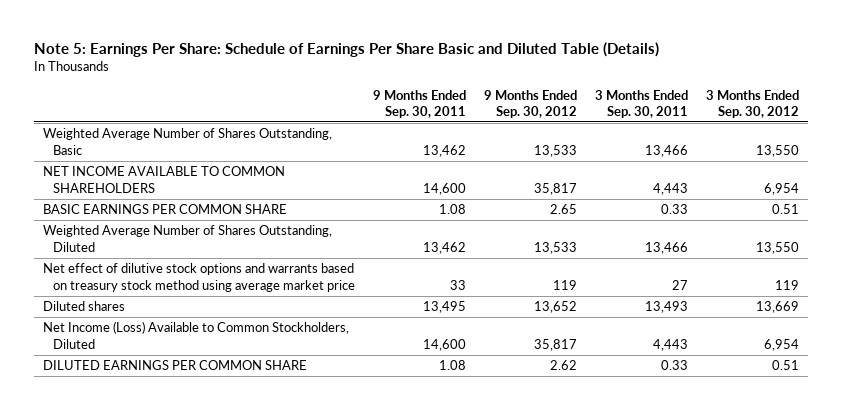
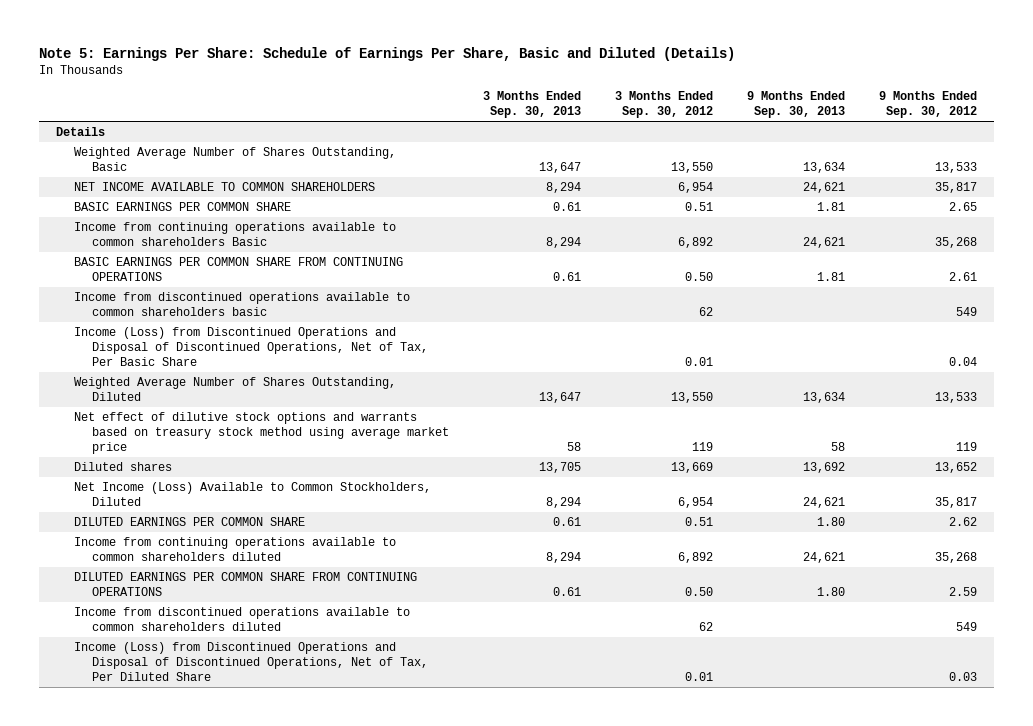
[34,41,660,57] Note 5: Earnings Per Share: Schedule of Earnings Per Share Basic and Diluted Table (Details) -> [38,46,735,61] Note 5: Earnings Per Share: Schedule of Earnings Per Share, Basic and Diluted (Details)
[372,89,466,118] 9 Months Ended Sep. 30, 2011 -> none
[594,89,688,118] 3 Months Ended Sep. 30, 2011 -> none
none -> [482,91,581,119] 3 Months Ended Sep. 30, 2013
none -> [747,91,846,119] 9 Months Ended Sep. 30, 2013
none -> [55,126,105,136] Details
none -> [73,221,396,247] Income from continuing operations available to common shareholders Basic
none -> [73,256,403,282] BASIC EARNINGS PER COMMON SHARE FROM CONTINUING OPERATIONS
none -> [73,291,410,317] Income from discontinued operations available to common shareholders basic
none -> [73,326,428,367] Income (Loss) from Discontinued Operations and Disposal of Discontinued Operations, Net of Tax, Per Basic Share
none -> [73,536,396,562] Income from continuing operations available to common shareholders diluted
none -> [73,571,417,597] DILUTED EARNINGS PER COMMON SHARE FROM CONTINUING OPERATIONS
none -> [73,606,410,632] Income from discontinued operations available to common shareholders diluted
none -> [73,641,428,682] Income (Loss) from Discontinued Operations and Disposal of Discontinued Operations, Net of Tax, Per Diluted Share

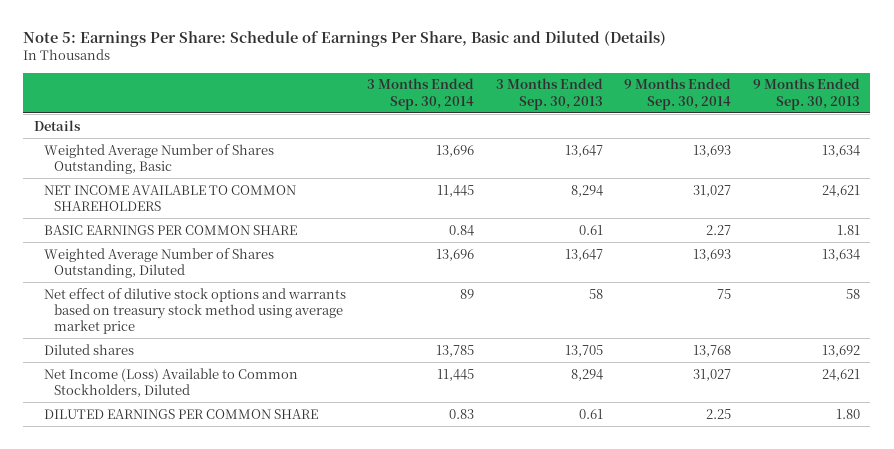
[614,91,713,119] 3 Months Ended Sep. 30, 2012 -> none
[879,91,978,119] 9 Months Ended Sep. 30, 2012 -> none
none -> [367,78,475,110] 3 Months Ended Sep. 30, 2014
none -> [624,78,732,110] 9 Months Ended Sep. 30, 2014
[73,221,396,247] Income from continuing operations available to common shareholders Basic -> none
[73,256,403,282] BASIC EARNINGS PER COMMON SHARE FROM CONTINUING OPERATIONS -> none
[73,291,410,317] Income from discontinued operations available to common shareholders basic -> none
[73,326,428,367] Income (Loss) from Discontinued Operations and Disposal of Discontinued Operations, Net of Tax, Per Basic Share -> none
[73,536,396,562] Income from continuing operations available to common shareholders diluted -> none
[73,571,417,597] DILUTED EARNINGS PER COMMON SHARE FROM CONTINUING OPERATIONS -> none
[73,606,410,632] Income from discontinued operations available to common shareholders diluted -> none
[73,641,428,682] Income (Loss) from Discontinued Operations and Disposal of Discontinued Operations, Net of Tax, Per Diluted Share -> none

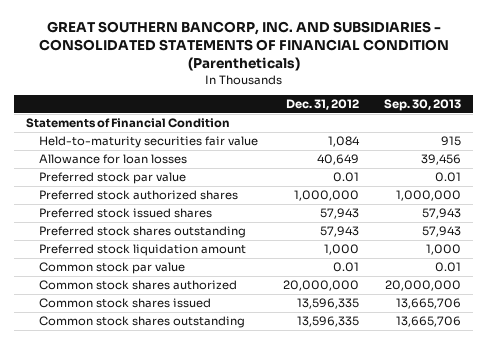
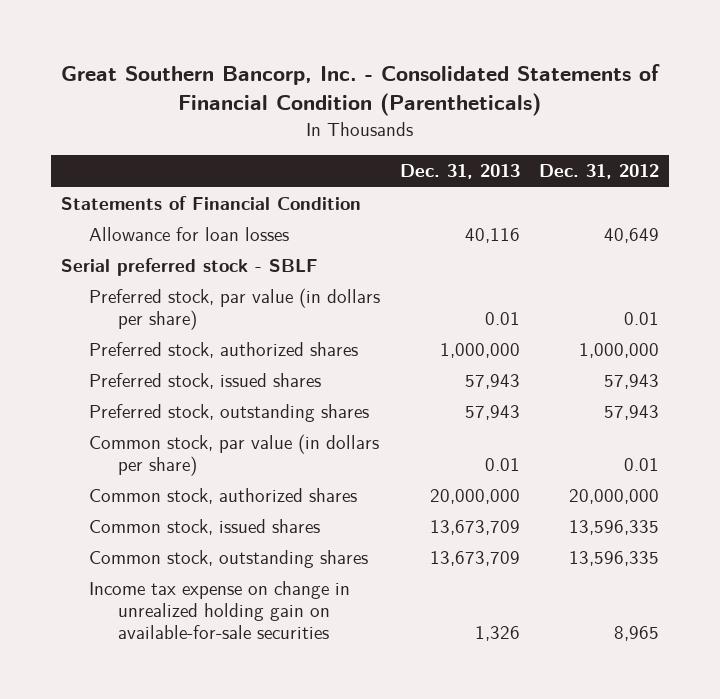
[38,20,449,71] GREAT SOUTHERN BANCORP, INC. AND SUBSIDIARIES - CONSOLIDATED STATEMENTS OF FINANCIAL CONDITION (Parentheticals) -> [60,63,660,117] Great Southern Bancorp, Inc. - Consolidated Statements of Financial Condition (Parentheticals)
[383,99,461,112] Sep. 30, 2013 -> none
none -> [399,164,520,180] Dec. 31, 2013
[39,136,259,149] Held-to-maturity securities fair value -> none
[39,244,247,257] Preferred stock liquidation amount -> none
none -> [61,258,319,277] Serial preferred stock - SBLF
[39,172,187,185] Preferred stock par value -> [89,288,381,331] Preferred stock, par value (in dollars per share)
[39,190,239,201] Preferred stock authorized shares -> [89,342,359,359] Preferred stock, authorized shares
[39,208,213,219] Preferred stock issued shares -> [89,373,322,390] Preferred stock, issued shares
[39,226,247,239] Preferred stock shares outstanding -> [89,404,370,423] Preferred stock, outstanding shares
[39,262,186,275] Common stock par value -> [89,434,380,477] Common stock, par value (in dollars per share)
[39,280,238,291] Common stock shares authorized -> [89,488,358,505] Common stock, authorized shares
[39,298,212,309] Common stock shares issued -> [89,519,321,536] Common stock, issued shares
[39,316,246,329] Common stock shares outstanding -> [89,550,369,569] Common stock, outstanding shares
none -> [89,581,351,640] Income tax expense on change in unrealized holding gain on available-for-sale securities

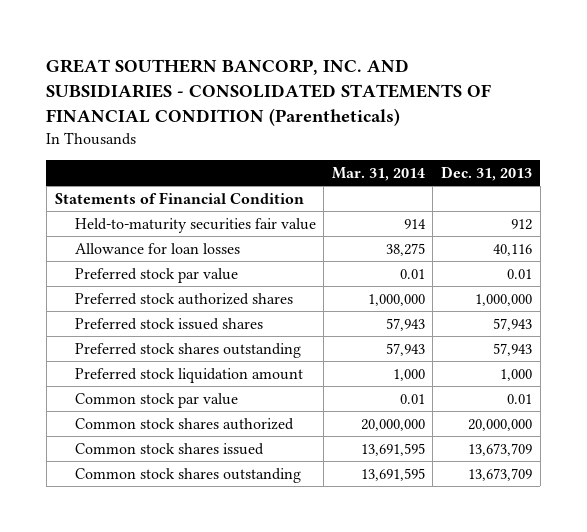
[60,63,660,117] Great Southern Bancorp, Inc. - Consolidated Statements of Financial Condition (Parentheticals) -> [46,58,492,126] GREAT SOUTHERN BANCORP, INC. AND SUBSIDIARIES - CONSOLIDATED STATEMENTS OF FINANCIAL CONDITION (Parentheticals)
[538,164,659,180] Dec. 31, 2012 -> none
none -> [331,166,425,181] Mar. 31, 2014
none -> [74,217,316,233] Held-to-maturity securities fair value
[61,258,319,277] Serial preferred stock - SBLF -> none
[89,581,351,640] Income tax expense on change in unrealized holding gain on available-for-sale securities -> none
[89,288,381,331] Preferred stock, par value (in dollars per share) -> [74,267,238,283] Preferred stock par value
[89,342,359,359] Preferred stock, authorized shares -> [74,292,293,305] Preferred stock authorized shares
[89,373,322,390] Preferred stock, issued shares -> [74,317,263,330] Preferred stock issued shares
[89,404,370,423] Preferred stock, outstanding shares -> [74,342,301,358] Preferred stock shares outstanding
none -> [74,367,303,383] Preferred stock liquidation amount
[89,434,380,477] Common stock, par value (in dollars per share) -> [74,392,238,408] Common stock par value
[89,488,358,505] Common stock, authorized shares -> [74,417,294,430] Common stock shares authorized
[89,519,321,536] Common stock, issued shares -> [74,442,264,455] Common stock shares issued
[89,550,369,569] Common stock, outstanding shares -> [74,467,301,483] Common stock shares outstanding

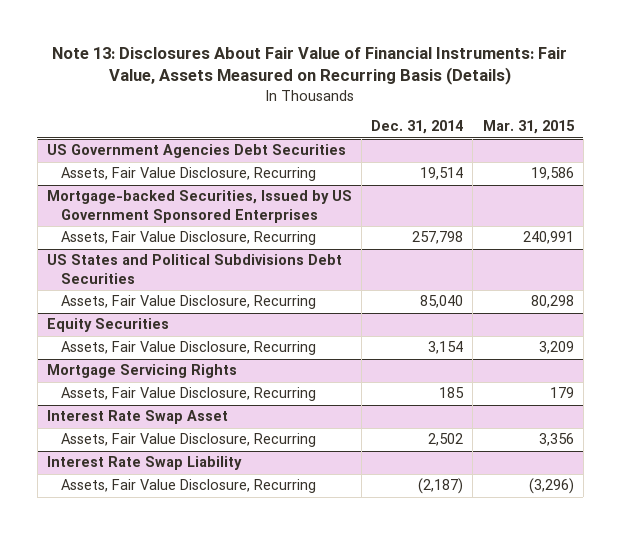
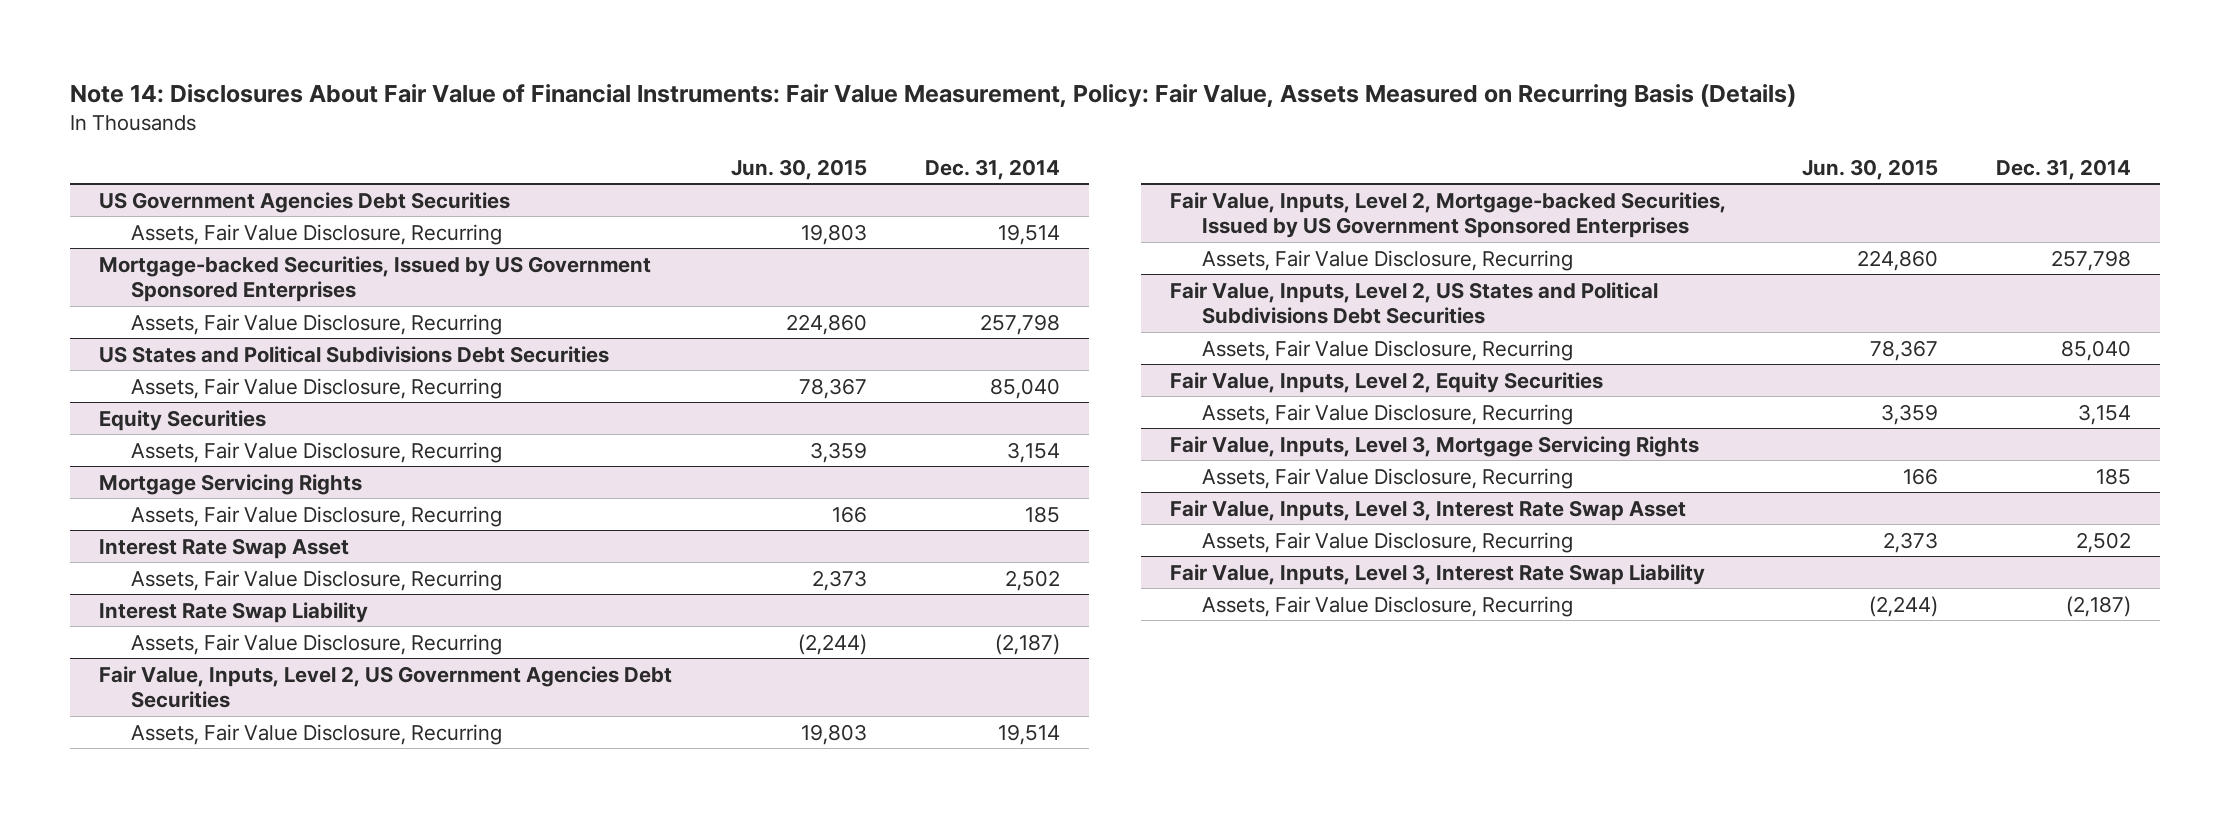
[52,47,568,86] Note 13: Disclosures About Fair Value of Financial Instruments: Fair Value, Assets Measured on Recurring Basis (Details) -> [70,84,1797,109] Note 14: Disclosures About Fair Value of Financial Instruments: Fair Value Measurement, Policy: Fair Value, Assets Measured on Recurring Basis (Details)
[482,120,575,135] Mar. 31, 2015 -> none
none -> [730,158,867,180] Jun. 30, 2015
none -> [99,665,673,709] Fair Value, Inputs, Level 2, US Government Agencies Debt Securities
none -> [130,723,502,745] Assets, Fair Value Disclosure, Recurring
none -> [1170,191,1727,239] Fair Value, Inputs, Level 2, Mortgage-backed Securities, Issued by US Government Sponsored Enterprises
none -> [1201,249,1573,271] Assets, Fair Value Disclosure, Recurring
none -> [1170,281,1659,325] Fair Value, Inputs, Level 2, US States and Political Subdivisions Debt Securities
none -> [1201,339,1573,361] Assets, Fair Value Disclosure, Recurring
none -> [1170,371,1604,393] Fair Value, Inputs, Level 2, Equity Securities
none -> [1201,403,1573,425] Assets, Fair Value Disclosure, Recurring
none -> [1170,435,1700,457] Fair Value, Inputs, Level 3, Mortgage Servicing Rights
none -> [1201,467,1573,489] Assets, Fair Value Disclosure, Recurring
none -> [1170,499,1687,521] Fair Value, Inputs, Level 3, Interest Rate Swap Asset
none -> [1201,531,1573,553] Assets, Fair Value Disclosure, Recurring
none -> [1170,563,1706,585] Fair Value, Inputs, Level 3, Interest Rate Swap Liability
none -> [1201,595,1573,617] Assets, Fair Value Disclosure, Recurring

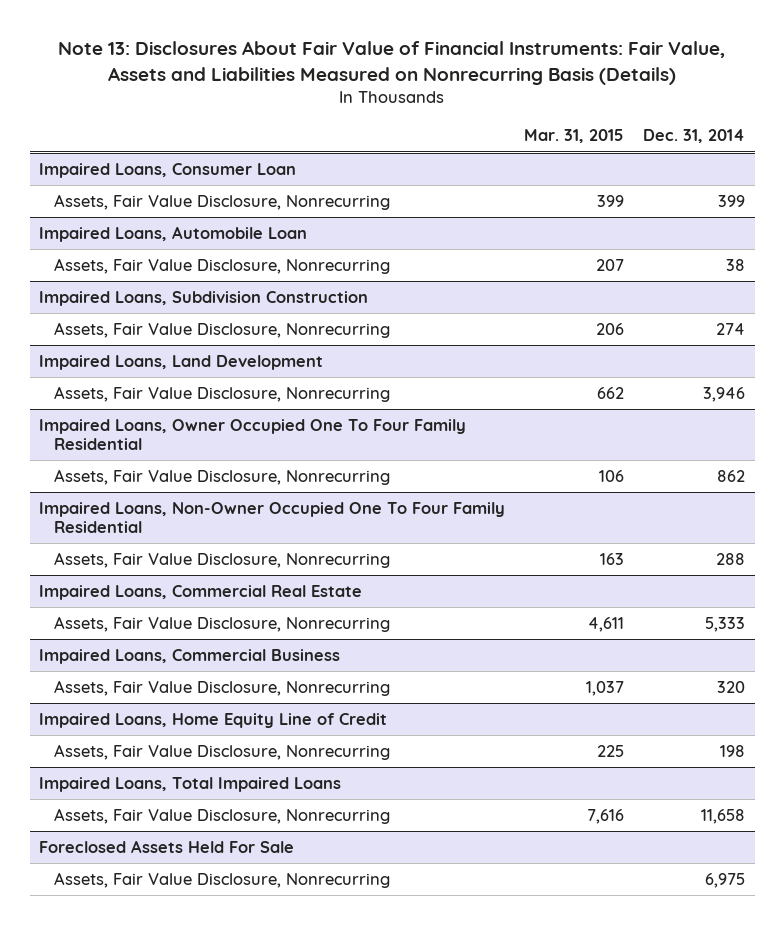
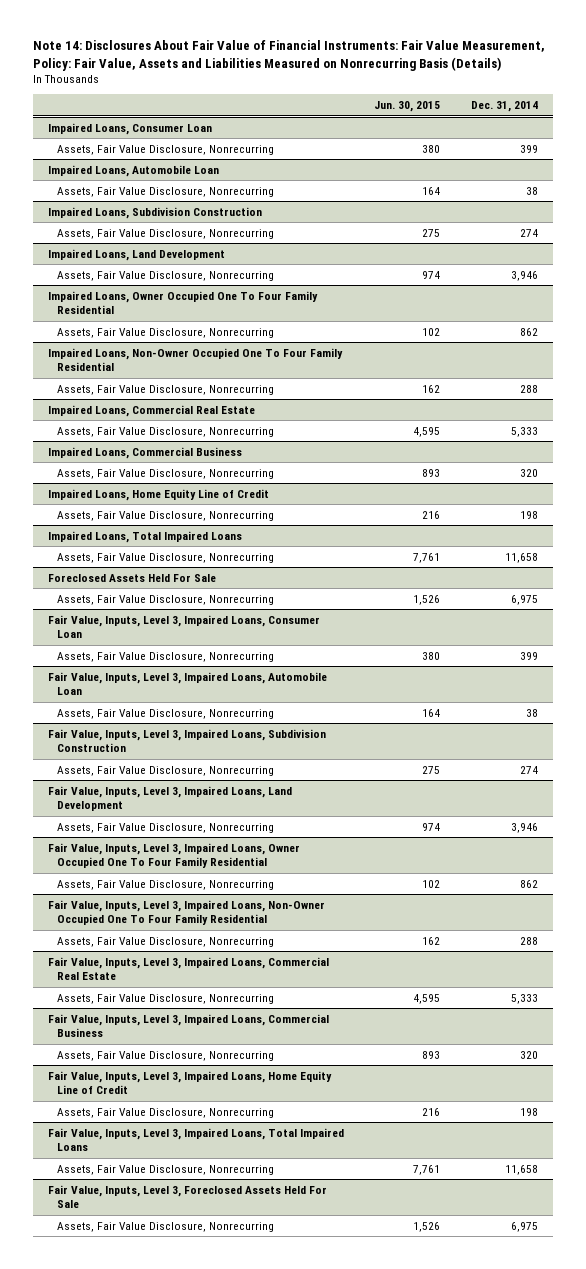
[58,41,726,85] Note 13: Disclosures About Fair Value of Financial Instruments: Fair Value, Assets and Liabilities Measured on Nonrecurring Basis (Details) -> [32,40,545,71] Note 14: Disclosures About Fair Value of Financial Instruments: Fair Value Measurement, Policy: Fair Value, Assets and Liabilities Measured on Nonrecurring Basis (Details)
[524,129,625,144] Mar. 31, 2015 -> none
none -> [374,101,441,113] Jun. 30, 2015
none -> [47,614,320,639] Fair Value, Inputs, Level 3, Impaired Loans, Consumer Loan
none -> [57,651,275,662] Assets, Fair Value Disclosure, Nonrecurring
none -> [47,671,327,696] Fair Value, Inputs, Level 3, Impaired Loans, Automobile Loan
none -> [57,708,275,719] Assets, Fair Value Disclosure, Nonrecurring
none -> [47,728,326,753] Fair Value, Inputs, Level 3, Impaired Loans, Subdivision Construction
none -> [57,765,275,776] Assets, Fair Value Disclosure, Nonrecurring
none -> [47,785,292,812] Fair Value, Inputs, Level 3, Impaired Loans, Land Development
none -> [57,822,275,833] Assets, Fair Value Disclosure, Nonrecurring
none -> [47,842,300,869] Fair Value, Inputs, Level 3, Impaired Loans, Owner Occupied One To Four Family Residential
none -> [57,879,275,890] Assets, Fair Value Disclosure, Nonrecurring
none -> [47,899,325,926] Fair Value, Inputs, Level 3, Impaired Loans, Non-Owner Occupied One To Four Family Residential
none -> [57,936,275,947] Assets, Fair Value Disclosure, Nonrecurring
none -> [47,956,329,981] Fair Value, Inputs, Level 3, Impaired Loans, Commercial Real Estate
none -> [57,993,275,1004] Assets, Fair Value Disclosure, Nonrecurring
none -> [47,1013,329,1038] Fair Value, Inputs, Level 3, Impaired Loans, Commercial Business
none -> [57,1050,275,1061] Assets, Fair Value Disclosure, Nonrecurring
none -> [47,1070,332,1095] Fair Value, Inputs, Level 3, Impaired Loans, Home Equity Line of Credit
none -> [57,1107,275,1118] Assets, Fair Value Disclosure, Nonrecurring
none -> [47,1127,344,1152] Fair Value, Inputs, Level 3, Impaired Loans, Total Impaired Loans
none -> [57,1164,275,1175] Assets, Fair Value Disclosure, Nonrecurring
none -> [47,1184,327,1209] Fair Value, Inputs, Level 3, Foreclosed Assets Held For Sale
none -> [57,1221,275,1232] Assets, Fair Value Disclosure, Nonrecurring

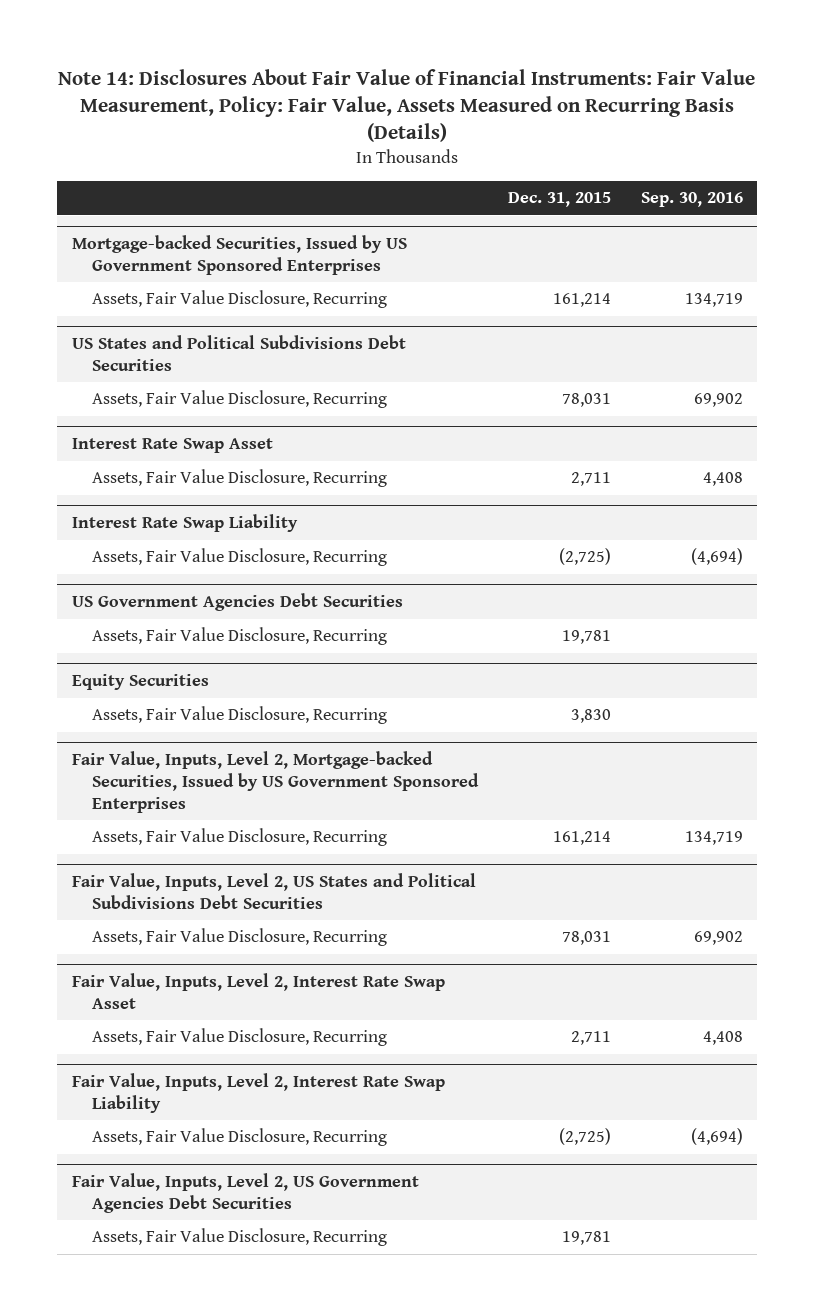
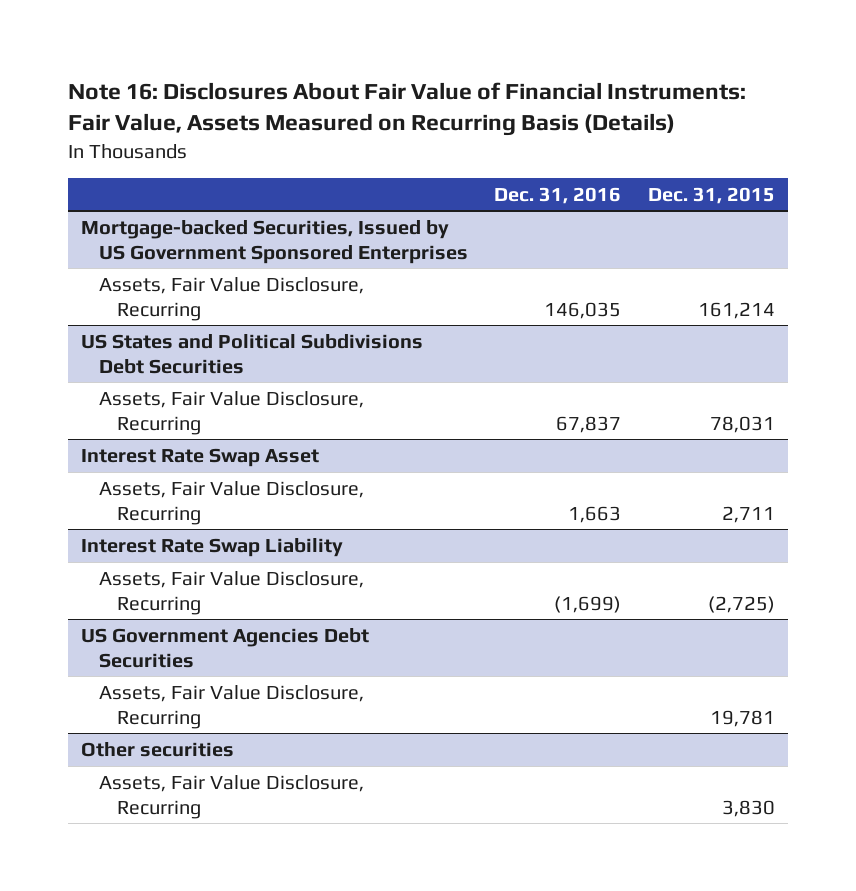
[58,68,756,143] Note 14: Disclosures About Fair Value of Financial Instruments: Fair Value Measurement, Policy: Fair Value, Assets Measured on Recurring Basis (Details) -> [67,82,746,137] Note 16: Disclosures About Fair Value of Financial Instruments: Fair Value, Assets Measured on Recurring Basis (Details)
[640,192,743,208] Sep. 30, 2016 -> none
none -> [494,186,622,204] Dec. 31, 2016
[72,674,210,691] Equity Securities -> none
none -> [81,741,235,757] Other securities
[72,751,480,813] Fair Value, Inputs, Level 2, Mortgage-backed Securities, Issued by US Government Sponsored Enterprises -> none
[92,828,388,847] Assets, Fair Value Disclosure, Recurring -> none
[72,873,477,909] Fair Value, Inputs, Level 2, US States and Political Subdivisions Debt Securities -> none
[92,928,388,947] Assets, Fair Value Disclosure, Recurring -> none
[72,973,446,1009] Fair Value, Inputs, Level 2, Interest Rate Swap Asset -> none
[92,1028,388,1047] Assets, Fair Value Disclosure, Recurring -> none
[72,1073,446,1113] Fair Value, Inputs, Level 2, Interest Rate Swap Liability -> none
[92,1128,388,1147] Assets, Fair Value Disclosure, Recurring -> none
[72,1173,420,1213] Fair Value, Inputs, Level 2, US Government Agencies Debt Securities -> none
[92,1228,388,1247] Assets, Fair Value Disclosure, Recurring -> none

